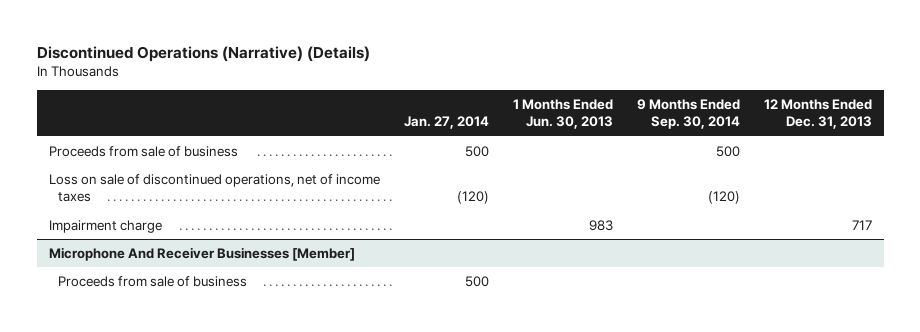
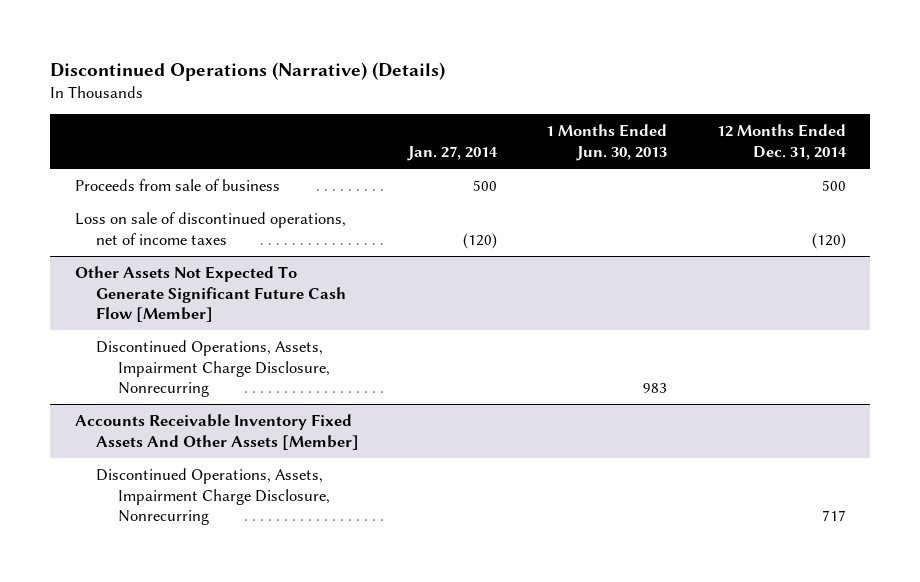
[636,98,740,130] 9 Months Ended Sep. 30, 2014 -> none
[763,98,872,130] 12 Months Ended Dec. 31, 2013 -> none
none -> [716,124,847,160] 12 Months Ended Dec. 31, 2014
[48,219,162,233] Impairment charge -> none
[48,246,355,261] Microphone And Receiver Businesses [Member] -> none
[58,275,248,287] Proceeds from sale of business -> none
none -> [74,266,347,323] Other Assets Not Expected To Generate Significant Future Cash Flow [Member]
none -> [96,340,331,398] Discontinued Operations, Assets, Impairment Charge Disclosure, Nonrecurring
none -> [74,414,360,450] Accounts Receivable Inventory Fixed Assets And Other Assets [Member]
none -> [96,468,331,526] Discontinued Operations, Assets, Impairment Charge Disclosure, Nonrecurring

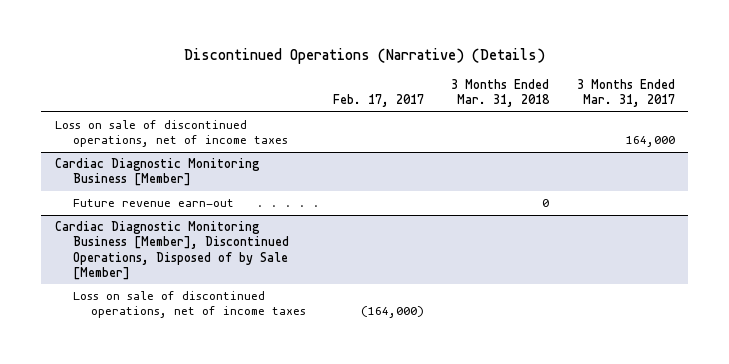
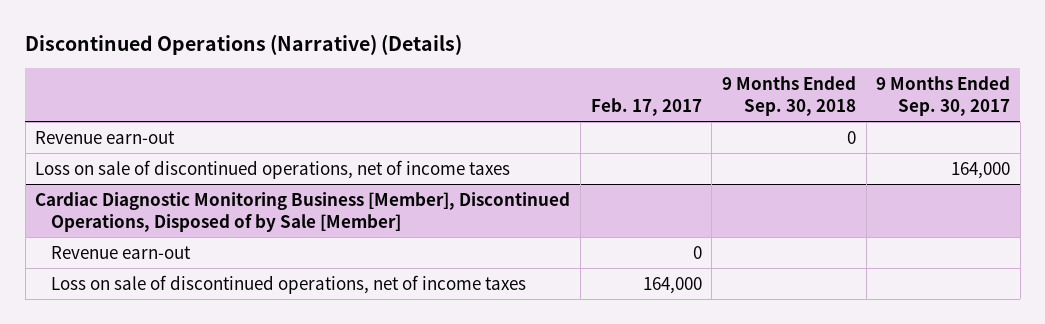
[451,79,551,108] 3 Months Ended Mar. 31, 2018 -> none
[576,79,675,108] 3 Months Ended Mar. 31, 2017 -> none
none -> [721,75,856,116] 9 Months Ended Sep. 30, 2018
none -> [876,75,1011,116] 9 Months Ended Sep. 30, 2017
none -> [35,130,176,144] Revenue earn-out
[54,158,260,187] Cardiac Diagnostic Monitoring Business [Member] -> none
[72,199,234,208] Future revenue earn-out -> none
none -> [51,245,192,259] Revenue earn-out
[361,306,425,319] (164,000) -> [642,276,702,294] 164,000

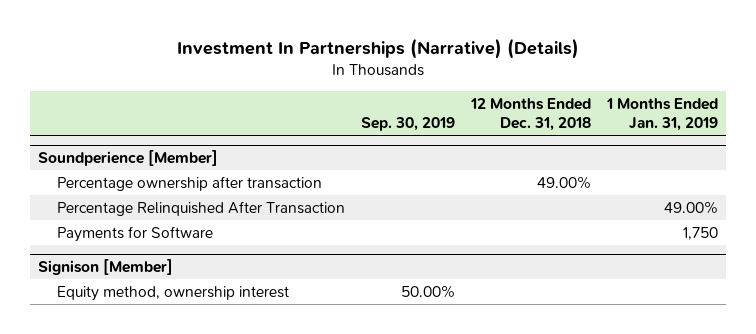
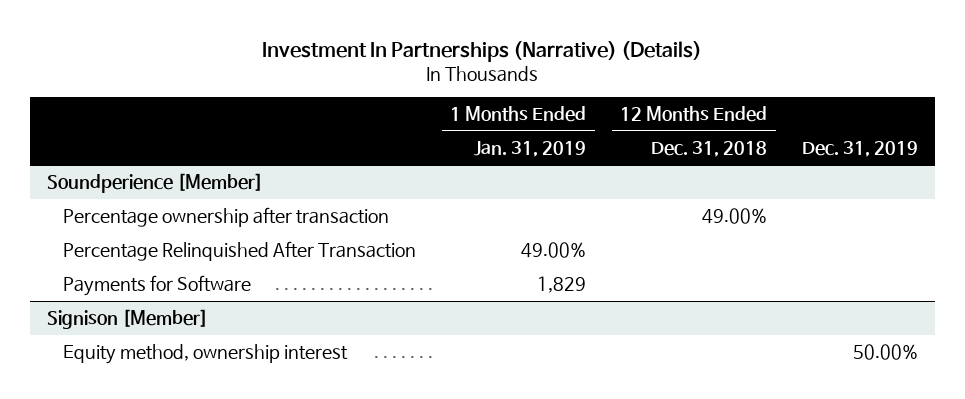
[361,117,456,132] Sep. 30, 2019 -> none
none -> [801,140,918,157] Dec. 31, 2019
[683,226,719,240] 1,750 -> [537,275,587,293] 1,829

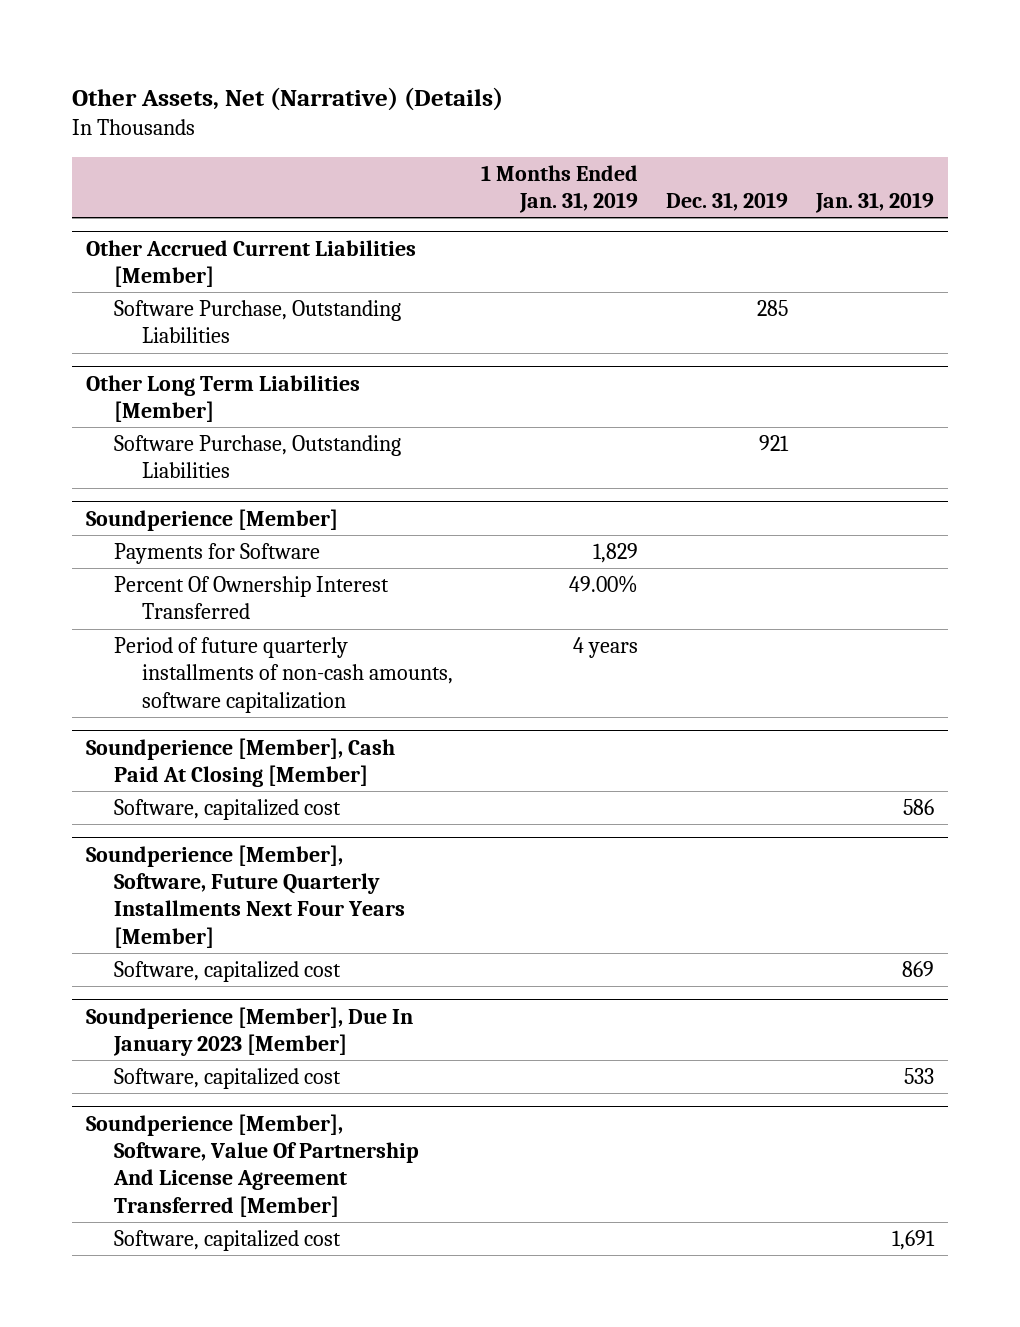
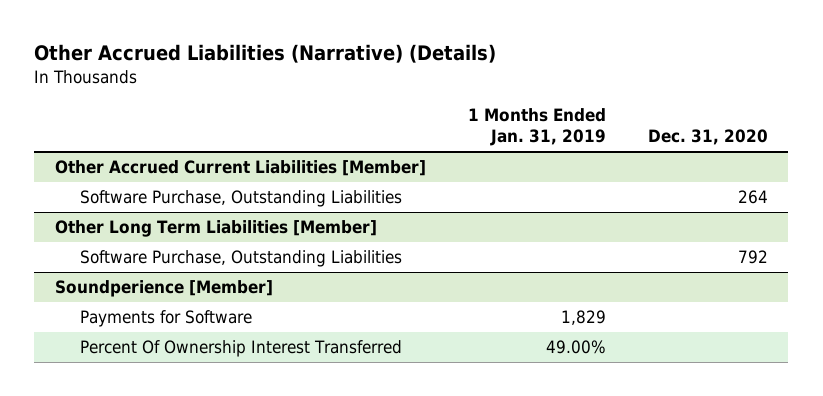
[72,86,504,111] Other Assets, Net (Narrative) (Details) -> [34,44,497,64] Other Accrued Liabilities (Narrative) (Details)
[666,192,789,212] Dec. 31, 2019 -> none
[814,192,934,214] Jan. 31, 2019 -> none
none -> [647,129,768,146] Dec. 31, 2020
[114,636,454,713] Period of future quarterly installments of non-cash amounts, software capitalization -> none
[86,737,396,788] Soundperience [Member], Cash Paid At Closing [Member] -> none
[114,798,342,820] Software, capitalized cost -> none
[86,844,406,948] Soundperience [Member], Software, Future Quarterly Installments Next Four Years [Member] -> none
[114,960,342,982] Software, capitalized cost -> none
[86,1006,414,1057] Soundperience [Member], Due In January 2023 [Member] -> none
[114,1067,342,1089] Software, capitalized cost -> none
[86,1113,420,1217] Soundperience [Member], Software, Value Of Partnership And License Agreement Transferred [Member] -> none
[114,1229,342,1251] Software, capitalized cost -> none

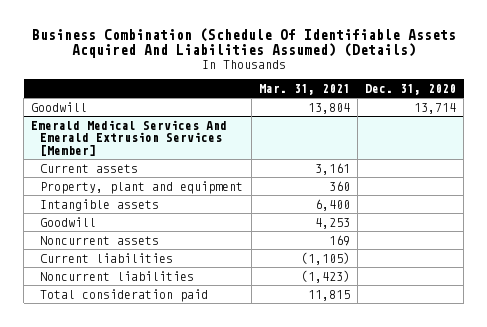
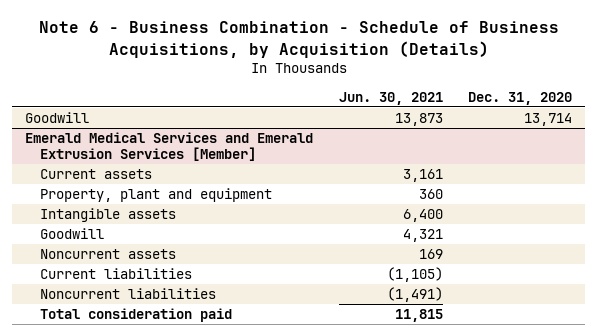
[31,27,456,59] Business Combination (Schedule Of Identifiable Assets Acquired And Liabilities Assumed) (Details) -> [38,21,559,58] Note 6 - Business Combination - Schedule of Business Acquisitions, by Acquisition (Details)
[258,83,350,95] Mar. 31, 2021 -> none
none -> [338,92,443,106] Jun. 30, 2021
[31,119,228,157] Emerald Medical Services And Emerald Extrusion Services [Member] -> [24,131,313,162] Emerald Medical Services and Emerald Extrusion Services [Member]

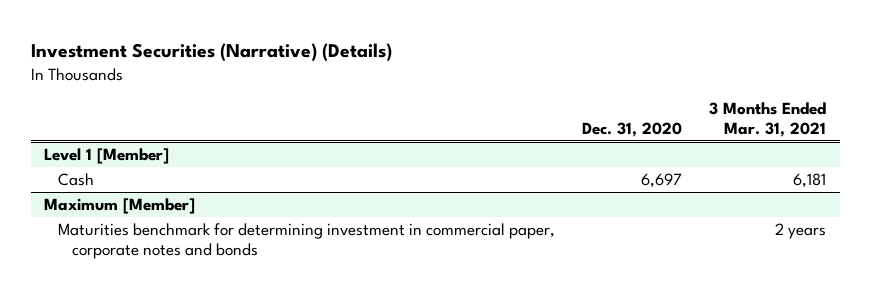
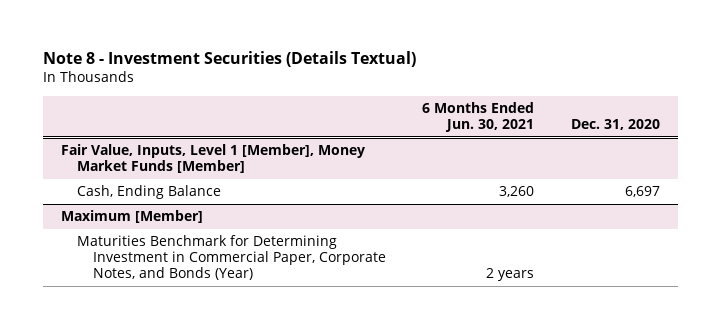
[30,42,392,62] Investment Securities (Narrative) (Details) -> [43,51,417,68] Note 8 - Investment Securities (Details Textual)
[709,102,827,138] 3 Months Ended Mar. 31, 2021 -> none
none -> [422,102,535,133] 6 Months Ended Jun. 30, 2021
[44,147,170,164] Level 1 [Member] -> [61,144,366,174] Fair Value, Inputs, Level 1 [Member], Money Market Funds [Member]
[57,172,94,186] Cash -> [77,185,222,200] Cash, Ending Balance
[57,222,555,259] Maturities benchmark for determining investment in commercial paper, corporate notes and bonds -> [77,235,387,281] Maturities Benchmark for Determining Investment in Commercial Paper, Corporate Notes, and Bonds (Year)

